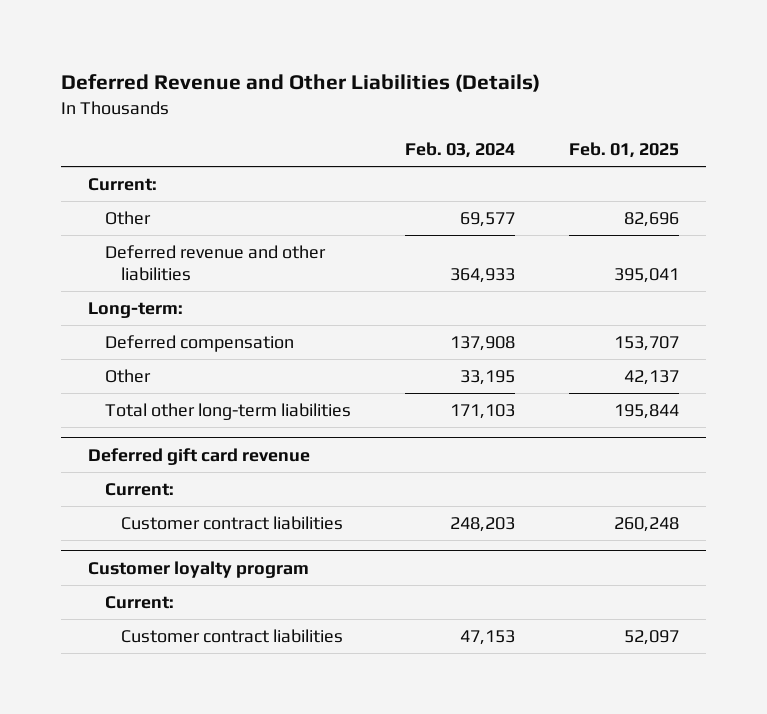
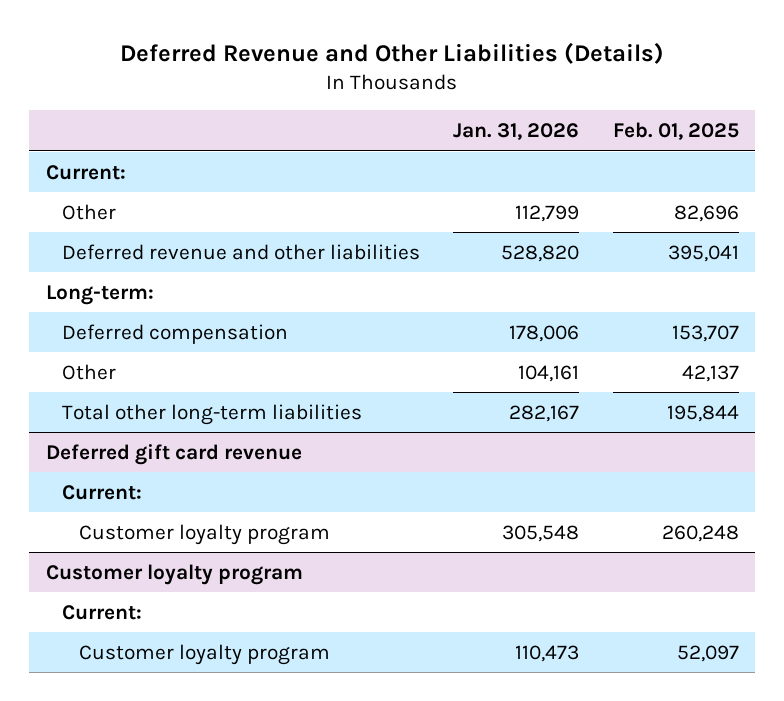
[404,141,515,158] Feb. 03, 2024 -> none
none -> [453,122,580,140] Jan. 31, 2026
[121,516,344,531] Customer contract liabilities -> [78,523,330,545] Customer loyalty program
[121,629,344,644] Customer contract liabilities -> [78,643,330,665] Customer loyalty program

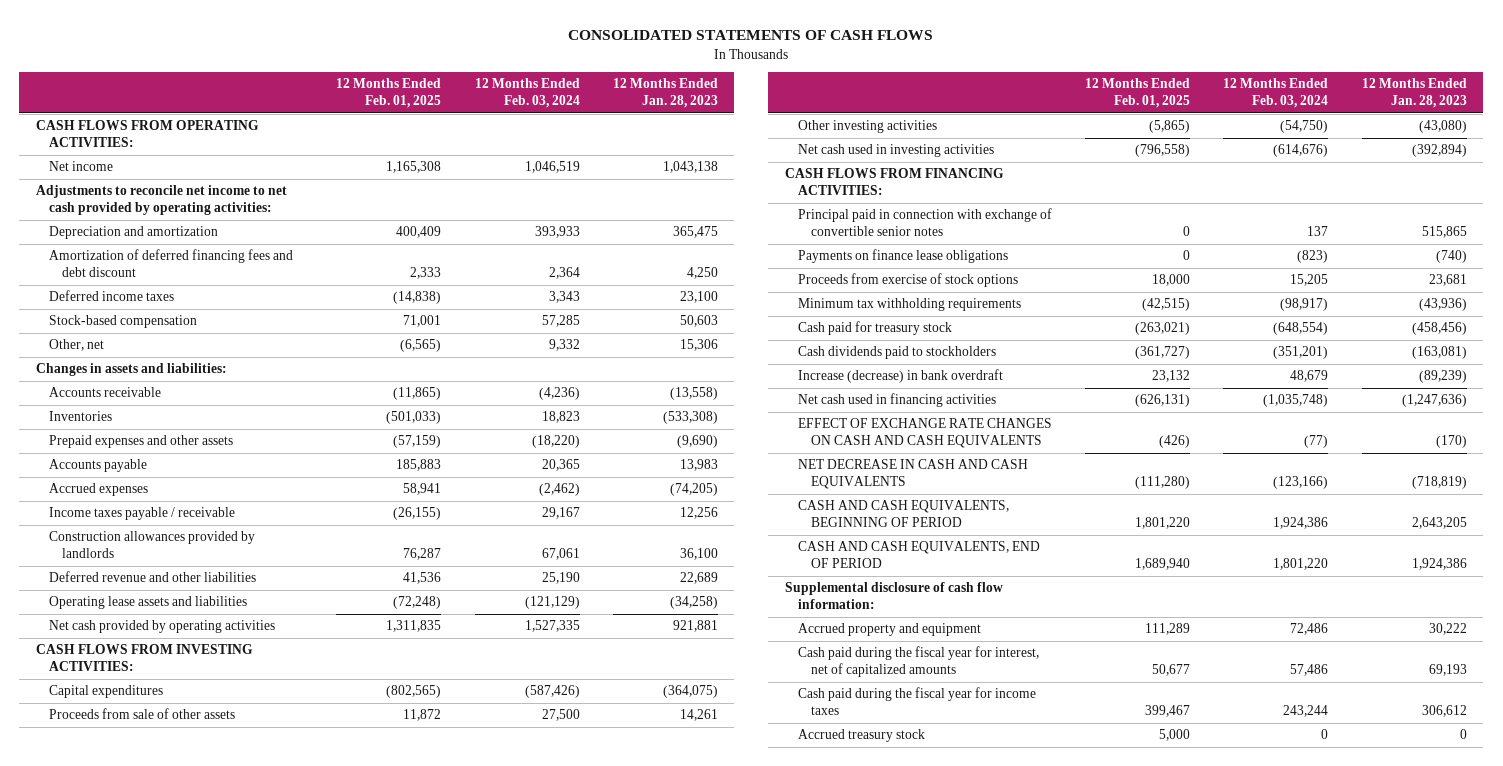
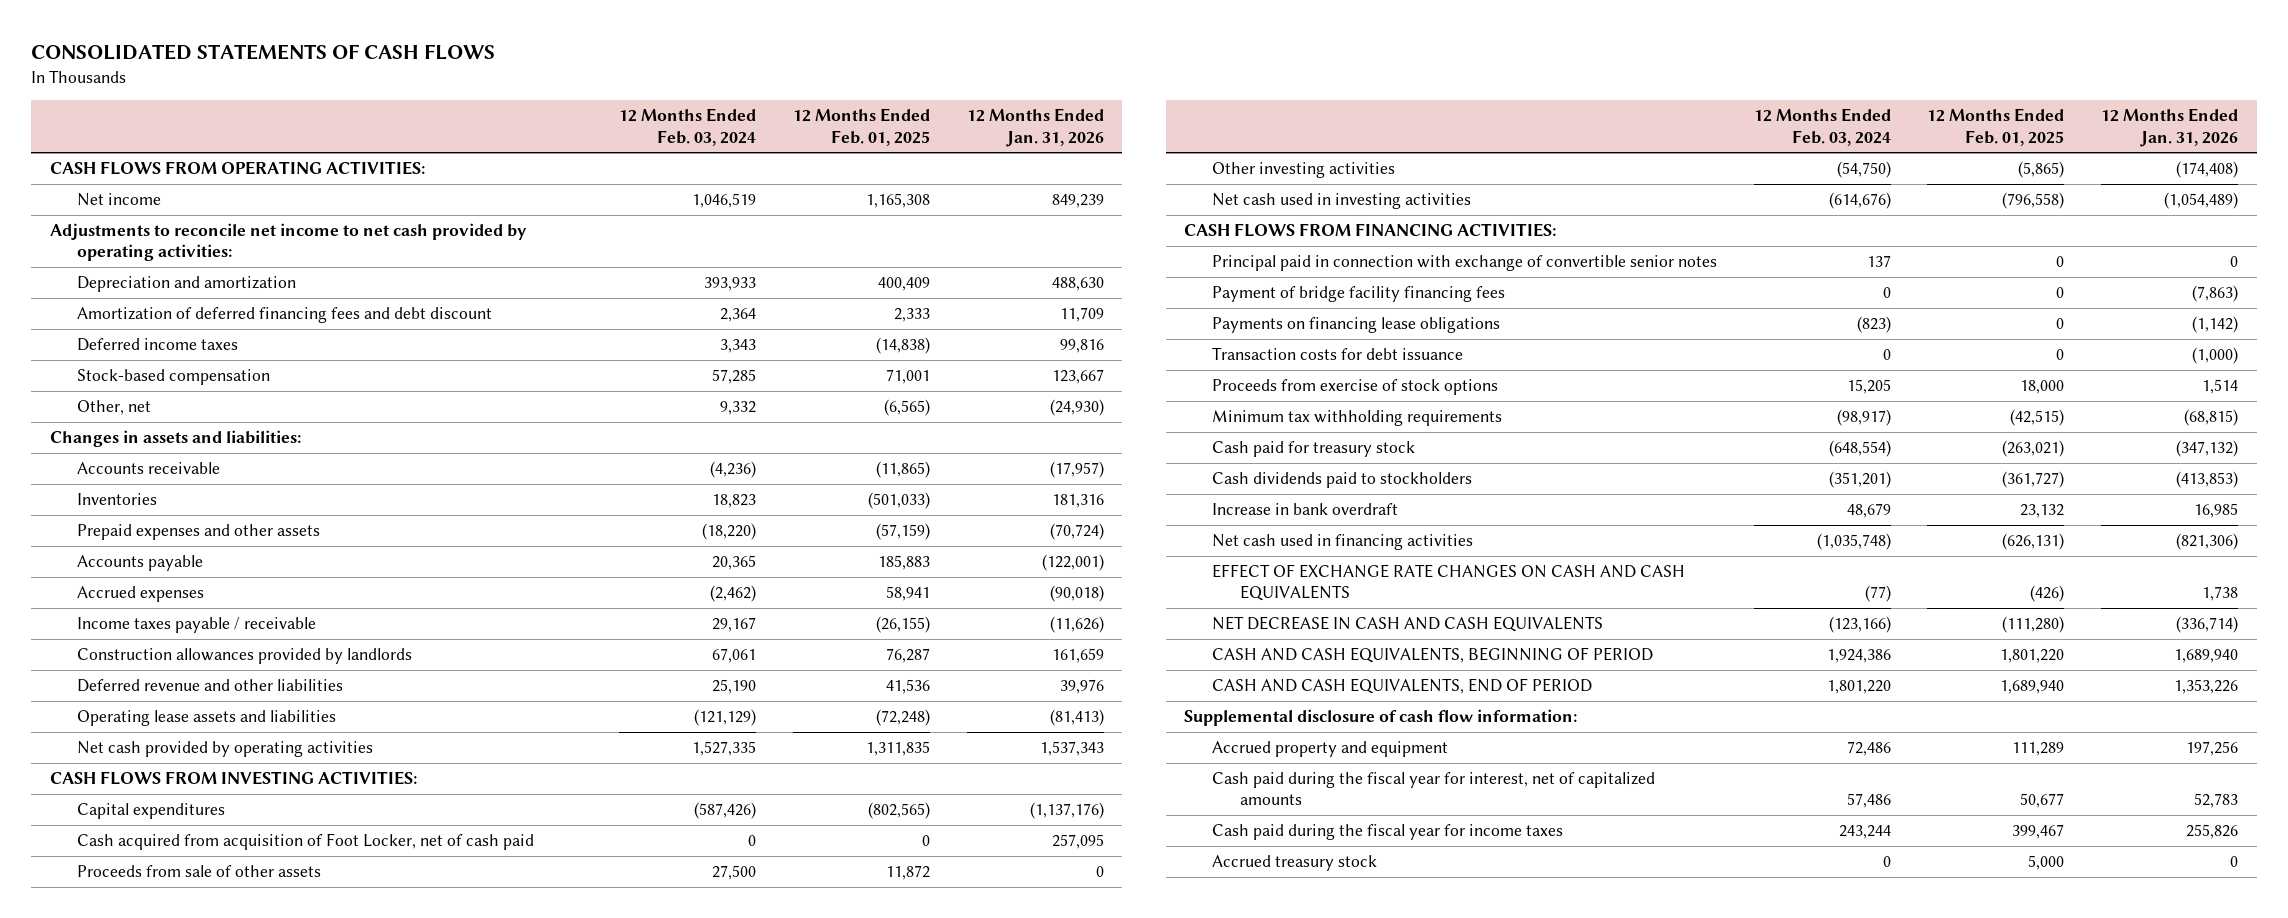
[612,78,718,109] 12 Months Ended Jan. 28, 2023 -> none
none -> [966,108,1104,147] 12 Months Ended Jan. 31, 2026
none -> [77,833,535,851] Cash acquired from acquisition of Foot Locker, net of cash paid
none -> [1211,286,1505,303] Payment of bridge facility financing fees
[797,249,1008,264] Payments on finance lease obligations -> [1211,317,1500,334] Payments on financing lease obligations
none -> [1211,347,1463,361] Transaction costs for debt issuance
[797,369,1003,384] Increase (decrease) in bank overdraft -> [1211,503,1398,516] Increase in bank overdraft

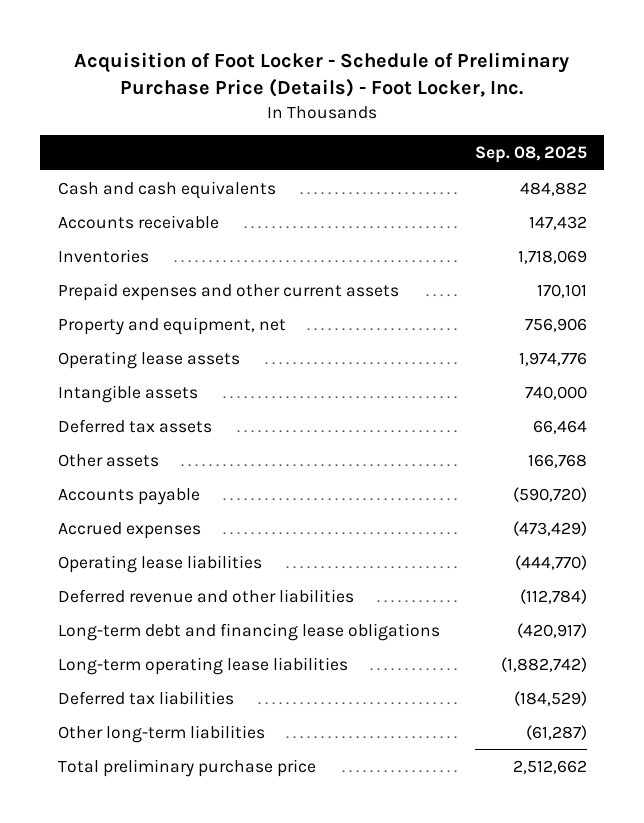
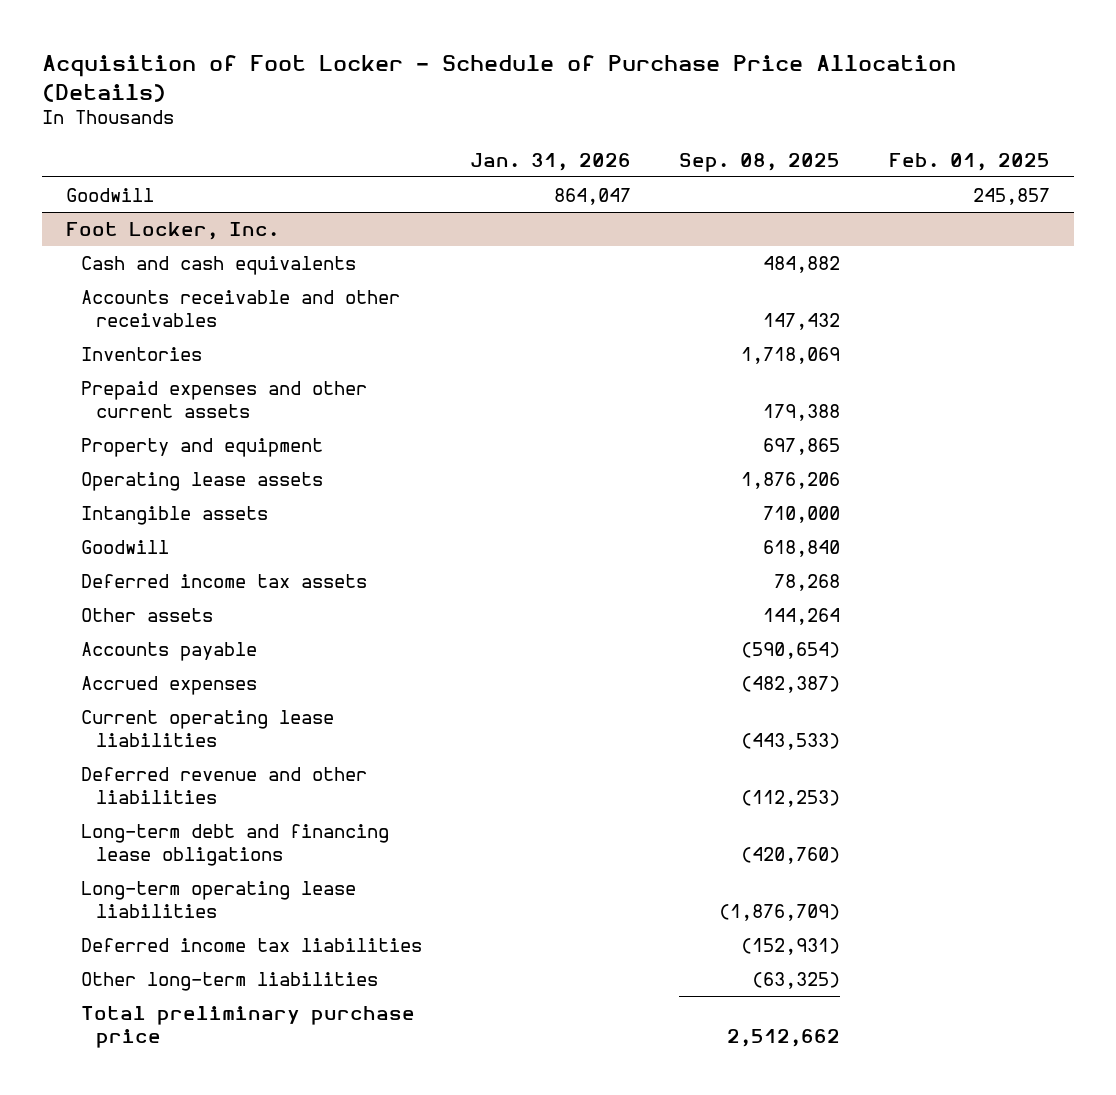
[74,52,570,98] Acquisition of Foot Locker - Schedule of Preliminary Purchase Price (Details) - Foot Locker, Inc. -> [42,54,957,102] Acquisition of Foot Locker - Schedule of Purchase Price Allocation (Details)
none -> [470,152,632,171] Jan. 31, 2026
none -> [888,152,1050,171] Feb. 01, 2025
none -> [66,188,155,203] Goodwill
none -> [66,222,280,241] Foot Locker, Inc.
[57,214,219,229] Accounts receivable -> [81,290,401,327] Accounts receivable and other receivables
[536,283,587,298] 170,101 -> [763,403,841,421] 179,388
[57,316,286,335] Property and equipment, net -> [81,438,324,458] Property and equipment
[524,317,587,332] 756,906 -> [763,438,841,456] 697,865
[518,351,587,366] 1,974,776 -> [741,472,841,490] 1,876,206
[524,385,587,400] 740,000 -> [763,506,841,524] 710,000
none -> [81,540,170,555] Goodwill
[57,418,212,433] Deferred tax assets -> [81,574,368,589] Deferred income tax assets
[532,419,587,434] 66,464 -> [774,574,841,592] 78,268
[527,453,587,468] 166,768 -> [763,608,841,626] 144,264
[512,486,587,502] (590,720) -> [741,642,841,660] (590,654)
[512,520,587,536] (473,429) -> [741,676,841,694] (482,387)
[57,554,262,573] Operating lease liabilities -> [81,710,335,747] Current operating lease liabilities
[514,554,587,570] (444,770) -> [741,732,841,750] (443,533)
[519,588,587,604] (112,784) -> [741,789,841,807] (112,253)
[516,622,587,638] (420,917) -> [741,846,841,864] (420,760)
[500,656,587,672] (1,882,742) -> [719,903,841,921] (1,876,709)
[57,690,234,705] Deferred tax liabilities -> [81,938,423,953] Deferred income tax liabilities
[513,690,587,706] (184,529) -> [741,938,841,956] (152,931)
[525,724,587,740] (61,287) -> [752,972,841,990] (63,325)

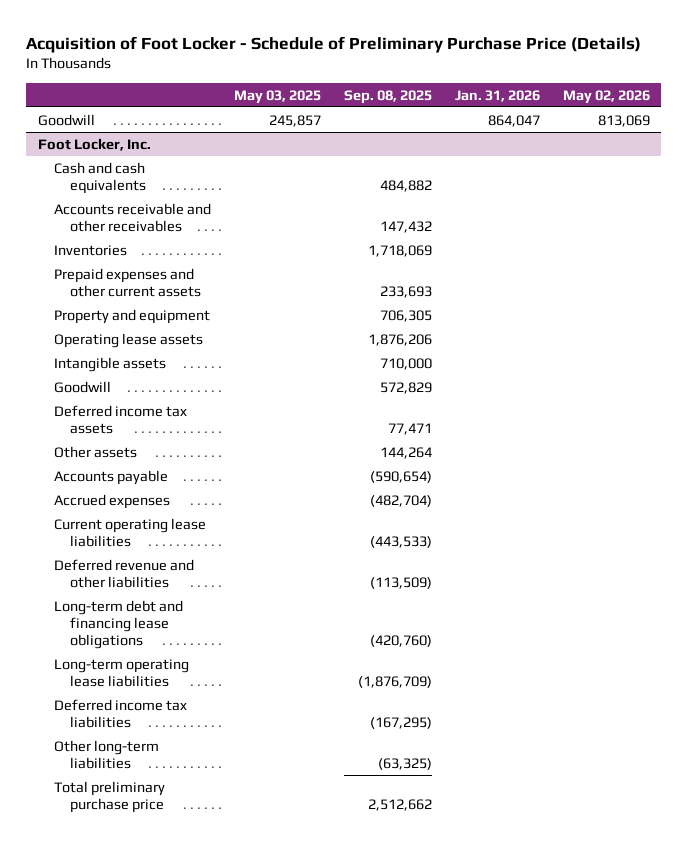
[42,54,957,102] Acquisition of Foot Locker - Schedule of Purchase Price Allocation (Details) -> [26,35,642,53] Acquisition of Foot Locker - Schedule of Preliminary Purchase Price (Details)
[888,152,1050,171] Feb. 01, 2025 -> none
none -> [233,89,321,104] May 03, 2025
none -> [562,89,650,104] May 02, 2026
[763,403,841,421] 179,388 -> [379,285,432,298] 233,693
[763,438,841,456] 697,865 -> [379,309,432,322] 706,305
[763,540,841,558] 618,840 -> [379,381,432,394] 572,829
[774,574,841,592] 78,268 -> [387,422,432,435] 77,471
[741,676,841,694] (482,387) -> [369,494,432,507] (482,704)
[741,789,841,807] (112,253) -> [369,576,432,589] (113,509)
[741,938,841,956] (152,931) -> [369,716,432,729] (167,295)

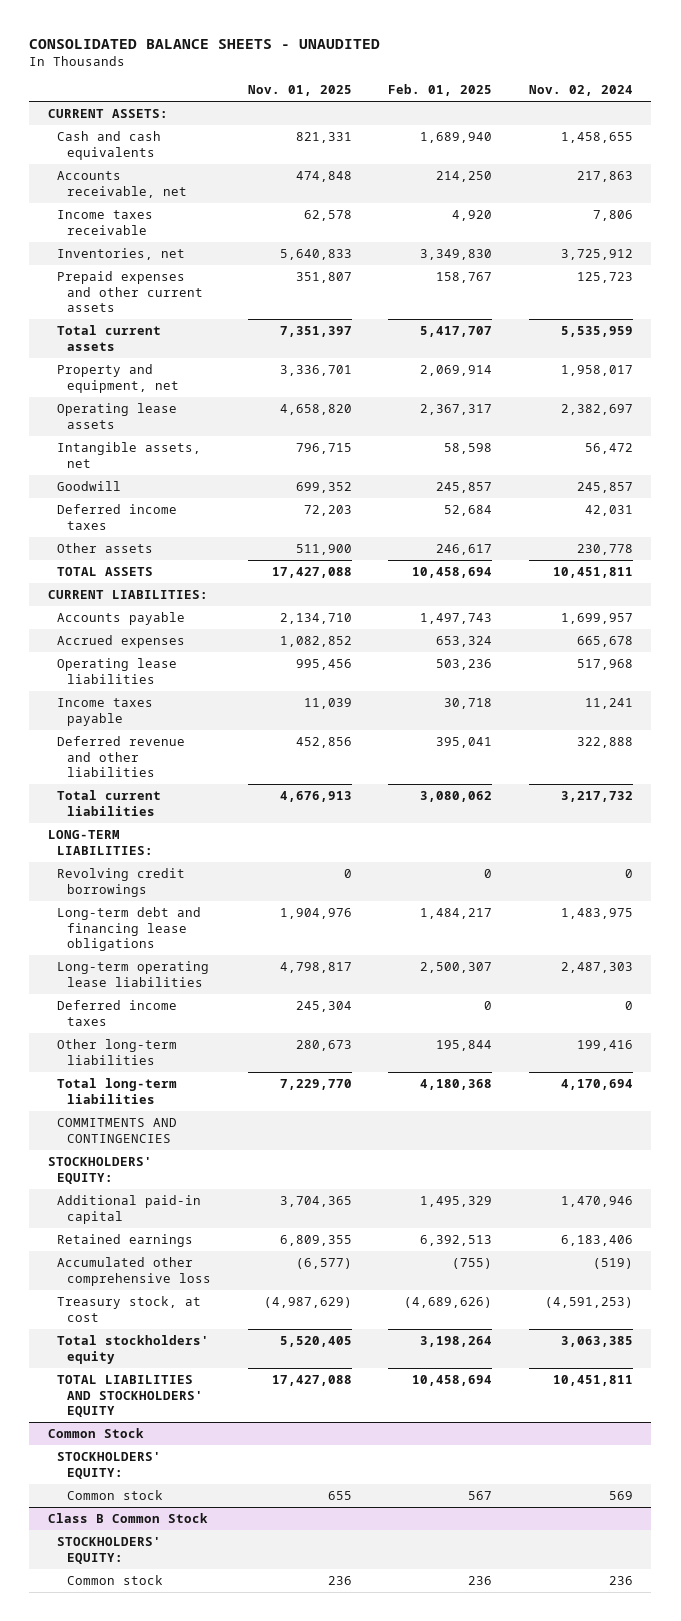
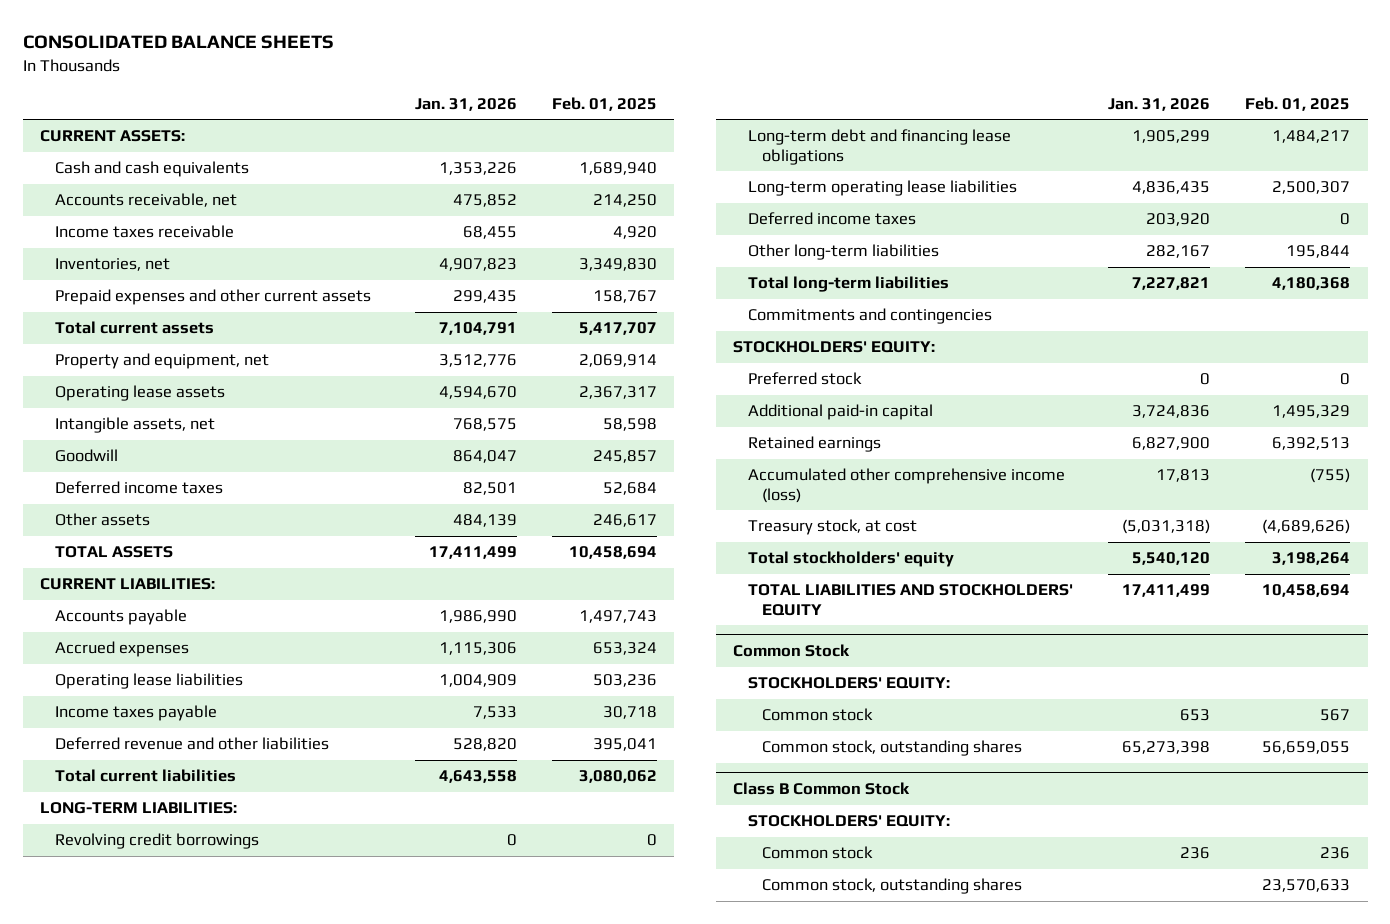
[29,38,381,49] CONSOLIDATED BALANCE SHEETS - UNAUDITED -> [22,35,334,50] CONSOLIDATED BALANCE SHEETS
[247,85,352,97] Nov. 01, 2025 -> none
[528,85,633,97] Nov. 02, 2024 -> none
none -> [414,97,517,111] Jan. 31, 2026
[57,1117,178,1143] COMMITMENTS AND CONTINGENCIES -> [747,308,992,325] Commitments and contingencies
none -> [747,372,862,386] Preferred stock
[57,1256,211,1286] Accumulated other comprehensive loss -> [747,468,1065,503] Accumulated other comprehensive income (loss)
none -> [762,740,1023,757] Common stock, outstanding shares
none -> [762,878,1023,895] Common stock, outstanding shares

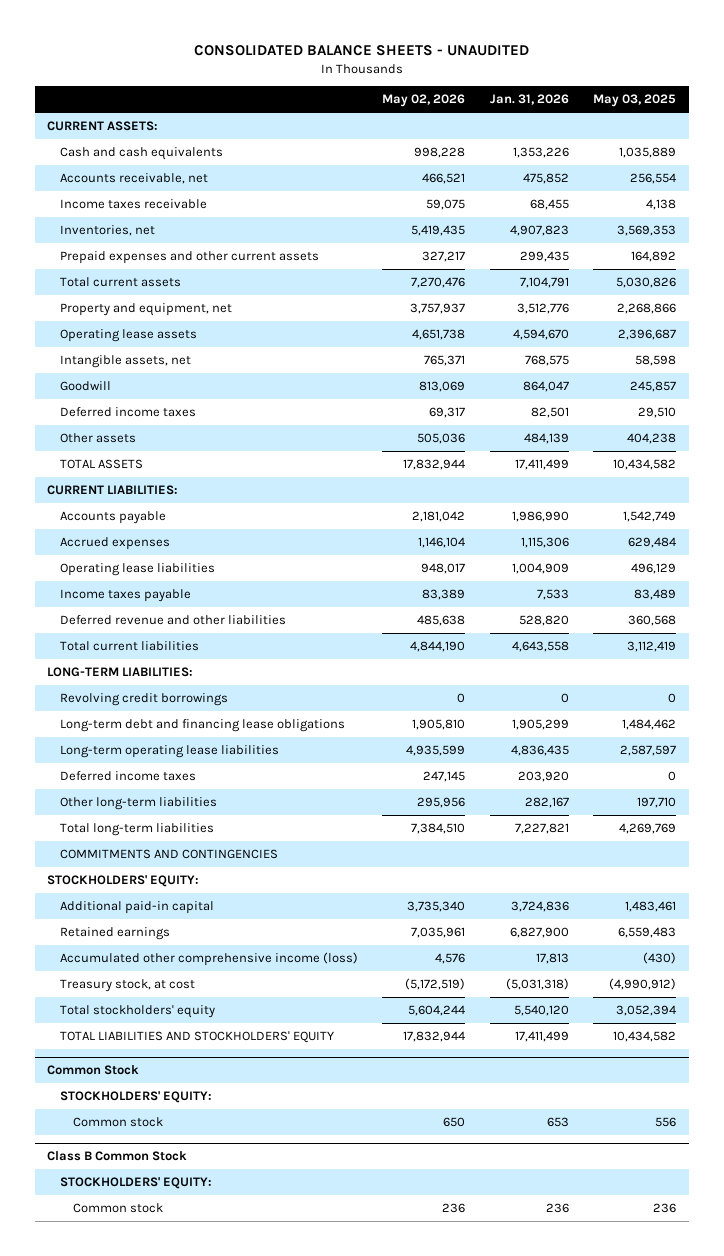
[22,35,334,50] CONSOLIDATED BALANCE SHEETS -> [193,45,529,57] CONSOLIDATED BALANCE SHEETS - UNAUDITED
[551,96,657,111] Feb. 01, 2025 -> none
none -> [382,94,466,108] May 02, 2026
none -> [593,94,677,108] May 03, 2025
[747,308,992,325] Commitments and contingencies -> [59,848,278,859] COMMITMENTS AND CONTINGENCIES
[747,372,862,386] Preferred stock -> none
[762,740,1023,757] Common stock, outstanding shares -> none
[762,878,1023,895] Common stock, outstanding shares -> none

